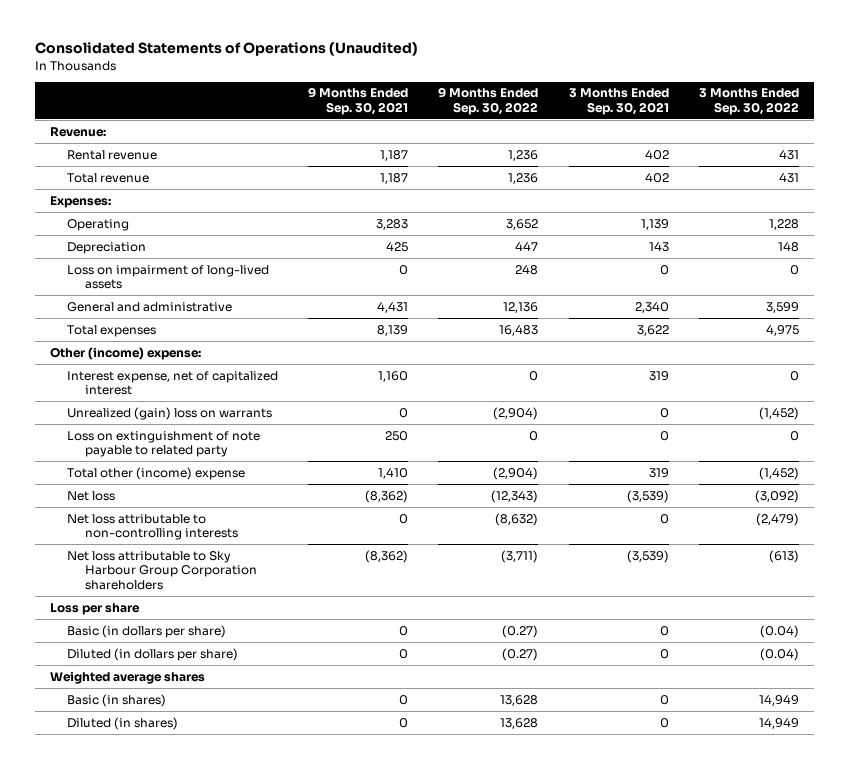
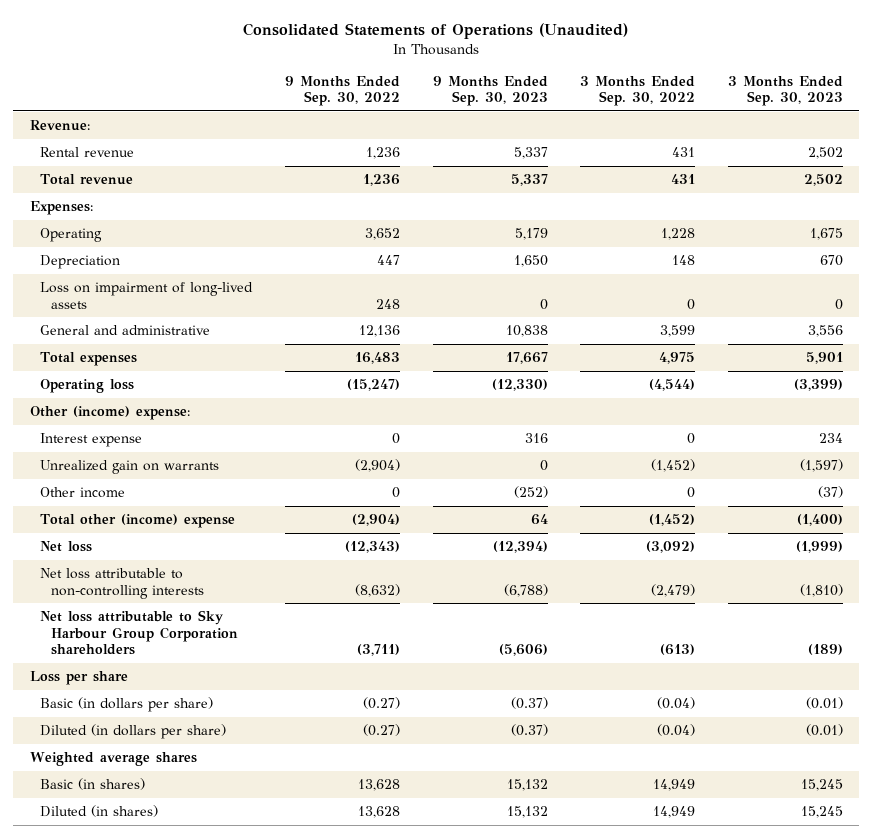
[308,87,409,115] 9 Months Ended Sep. 30, 2021 -> none
[568,88,669,115] 3 Months Ended Sep. 30, 2021 -> none
none -> [432,75,548,107] 9 Months Ended Sep. 30, 2023
none -> [727,75,843,107] 3 Months Ended Sep. 30, 2023
none -> [40,379,135,394] Operating loss
[67,430,261,458] Loss on extinguishment of note payable to related party -> none
[67,370,279,396] Interest expense, net of capitalized interest -> [40,433,143,448] Interest expense
[67,406,273,420] Unrealized (gain) loss on warrants -> [40,460,220,475] Unrealized gain on warrants
none -> [40,487,126,499] Other income

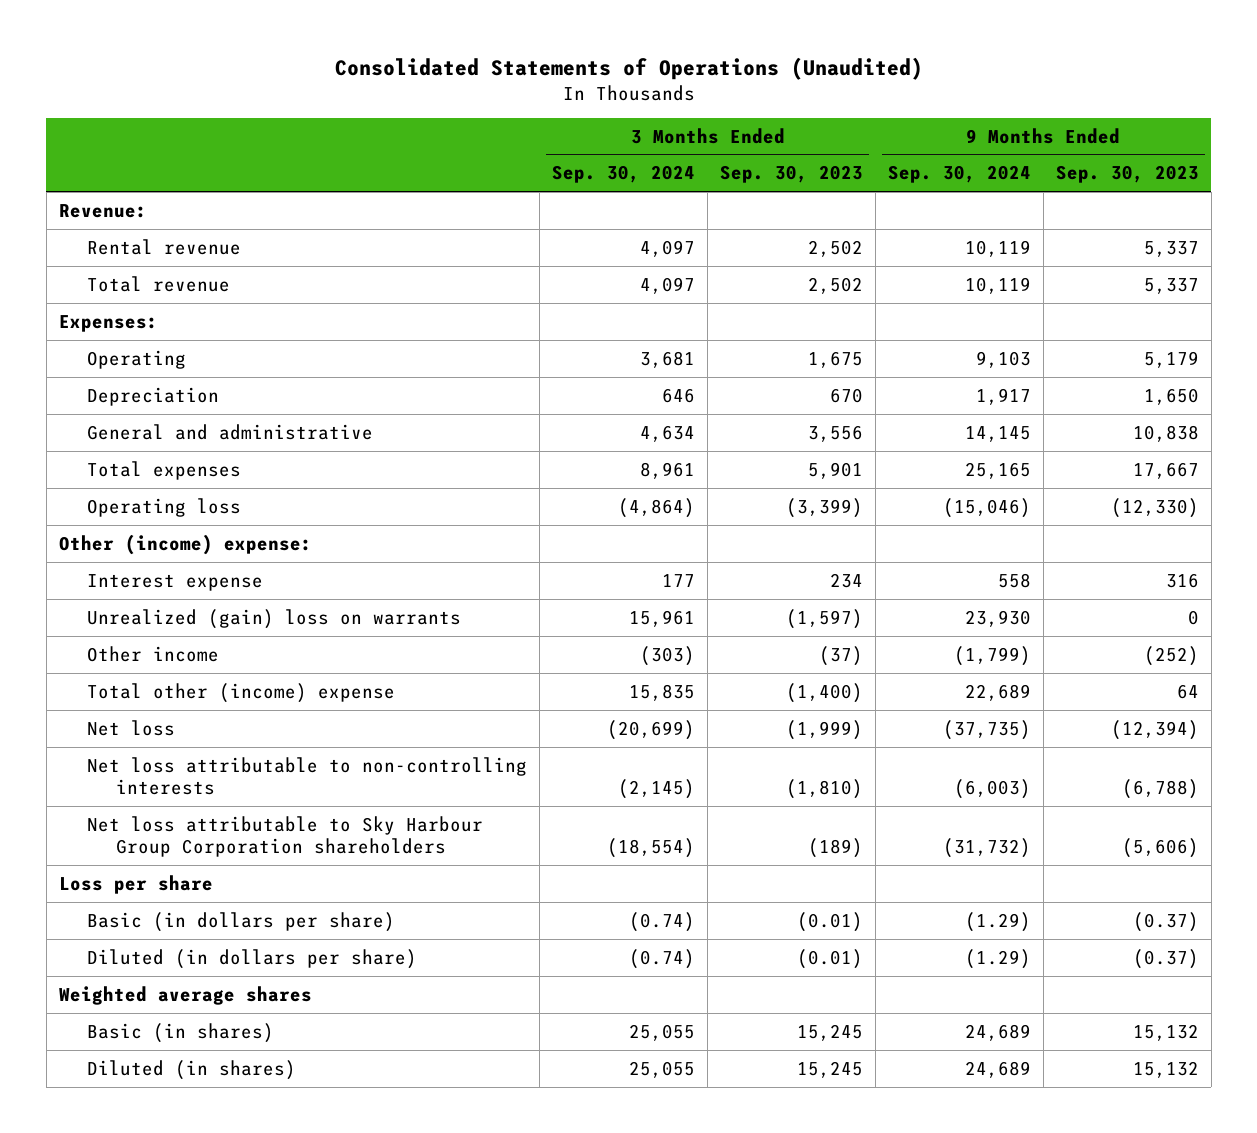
[285,75,401,107] 9 Months Ended Sep. 30, 2022 -> none
[580,75,696,107] 3 Months Ended Sep. 30, 2022 -> none
none -> [552,165,696,184] Sep. 30, 2024
none -> [887,165,1031,184] Sep. 30, 2024
[40,282,254,309] Loss on impairment of long-lived assets -> none
[40,460,220,475] Unrealized gain on warrants -> [87,608,462,629] Unrealized (gain) loss on warrants

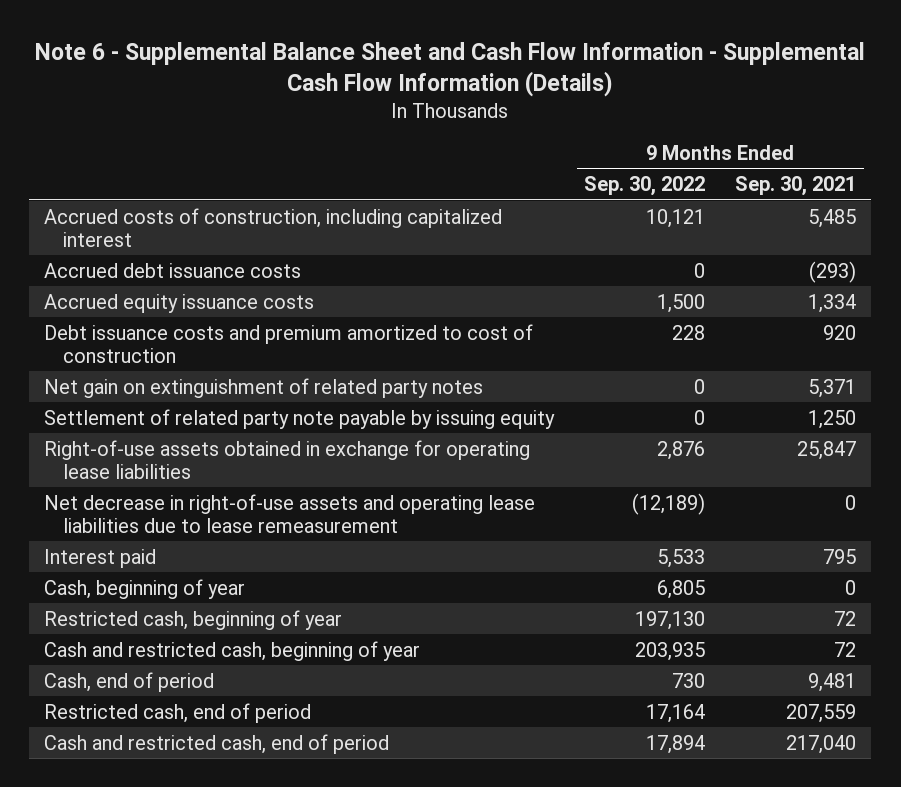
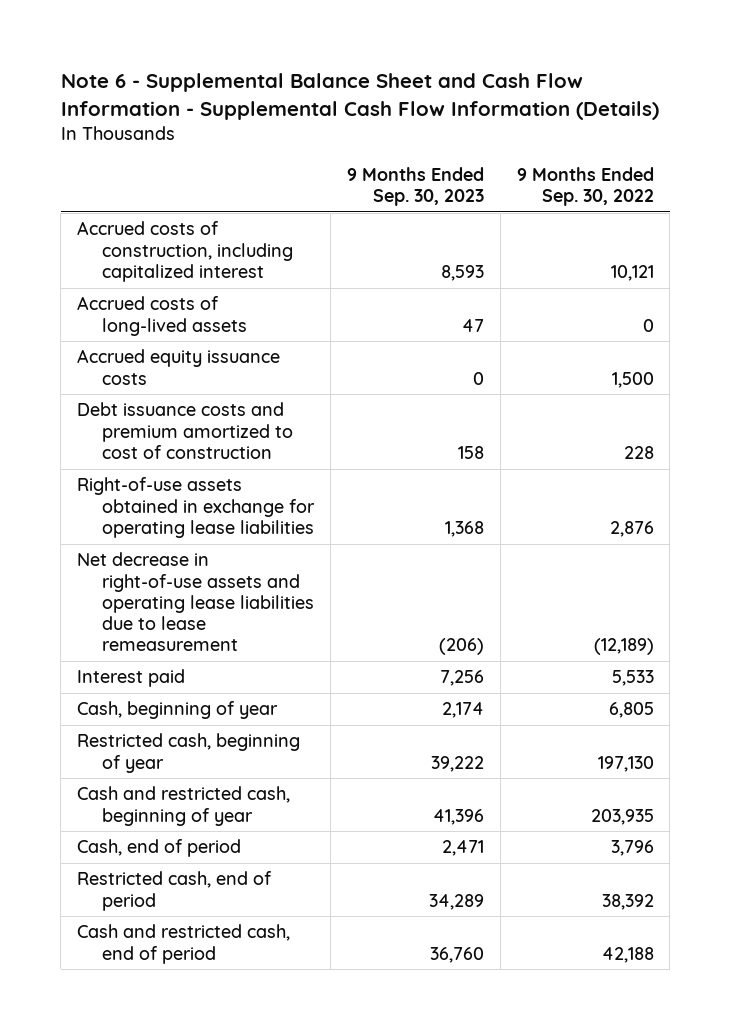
[735,176,857,197] Sep. 30, 2021 -> none
none -> [346,166,484,206] 9 Months Ended Sep. 30, 2023
[44,262,302,278] Accrued debt issuance costs -> none
none -> [77,296,247,336] Accrued costs of long-lived assets
[44,377,484,398] Net gain on extinguishment of related party notes -> none
[44,408,556,429] Settlement of related party note payable by issuing equity -> none
[672,672,706,688] 730 -> [610,840,654,857] 3,796
[646,703,706,723] 17,164 -> [601,893,654,910] 38,392
[646,734,706,754] 17,894 -> [601,946,654,963] 42,188

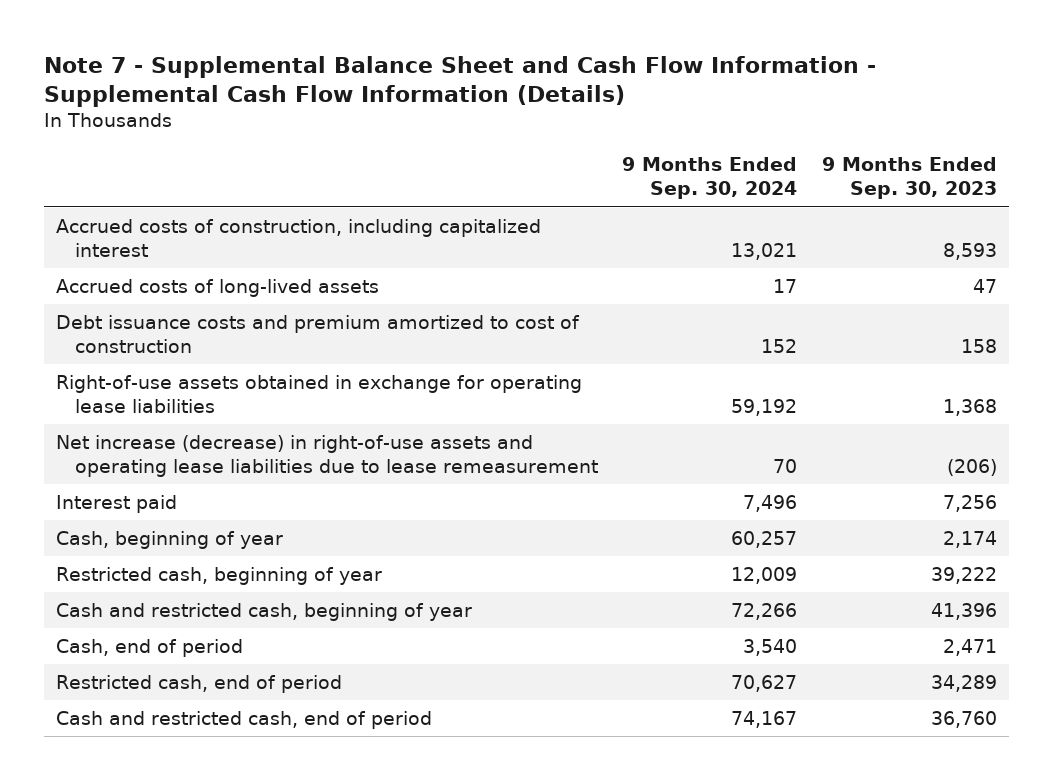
[60,73,659,121] Note 6 - Supplemental Balance Sheet and Cash Flow Information - Supplemental Cash Flow Information (Details) -> [43,55,876,108] Note 7 - Supplemental Balance Sheet and Cash Flow Information - Supplemental Cash Flow Information (Details)
[516,166,654,206] 9 Months Ended Sep. 30, 2022 -> none
none -> [622,157,798,200] 9 Months Ended Sep. 30, 2024
[77,349,281,385] Accrued equity issuance costs -> none
[77,552,314,652] Net decrease in right-of-use assets and operating lease liabilities due to lease remeasurement -> [55,434,599,478] Net increase (decrease) in right-of-use assets and operating lease liabilities due to lease remeasurement

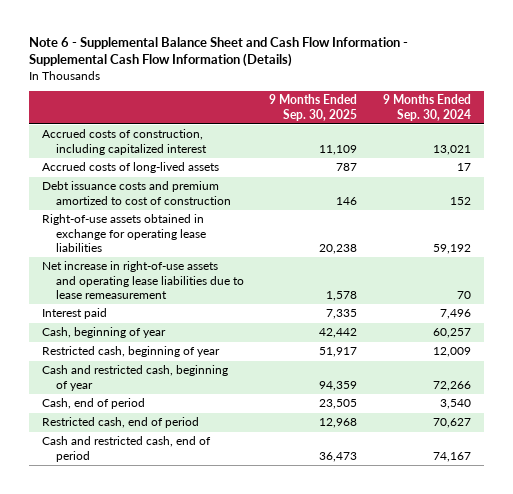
[43,55,876,108] Note 7 - Supplemental Balance Sheet and Cash Flow Information - Supplemental Cash Flow Information (Details) -> [29,36,409,68] Note 6 - Supplemental Balance Sheet and Cash Flow Information - Supplemental Cash Flow Information (Details)
[821,157,997,200] 9 Months Ended Sep. 30, 2023 -> none
none -> [269,94,358,121] 9 Months Ended Sep. 30, 2025
[55,434,599,478] Net increase (decrease) in right-of-use assets and operating lease liabilities due to lease remeasurement -> [41,261,244,300] Net increase in right-of-use assets and operating lease liabilities due to lease remeasurement

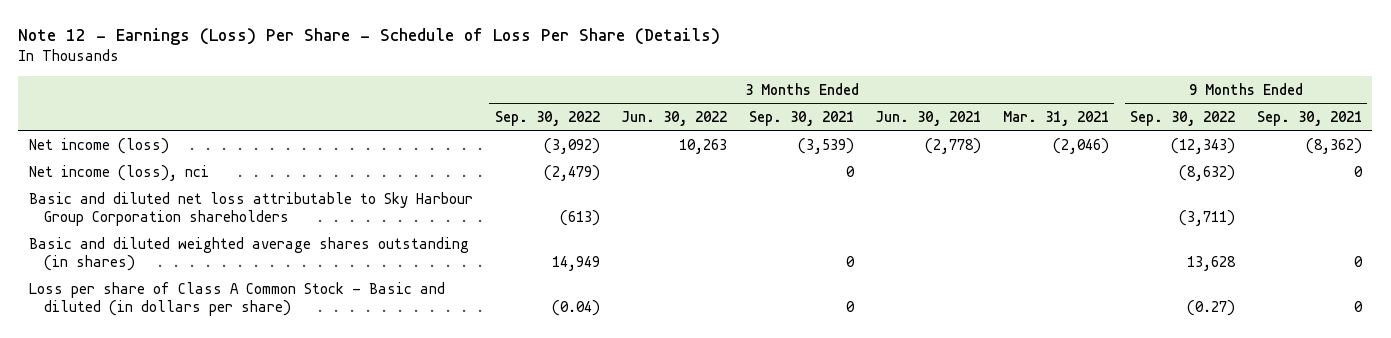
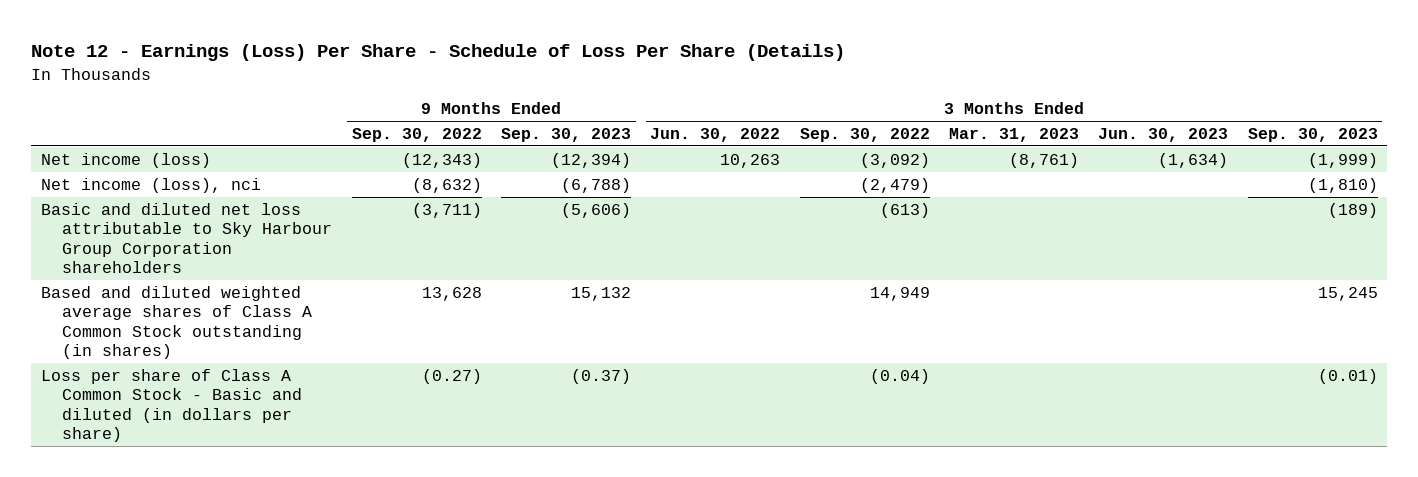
[748,110,854,126] Sep. 30, 2021 -> none
[875,110,982,126] Jun. 30, 2021 -> none
[1002,110,1109,126] Mar. 31, 2021 -> none
[1256,110,1362,126] Sep. 30, 2021 -> none
none -> [501,127,632,142] Sep. 30, 2023
none -> [948,127,1079,142] Mar. 31, 2023
none -> [1098,127,1229,142] Jun. 30, 2023
none -> [1247,127,1378,142] Sep. 30, 2023
[29,236,470,272] Basic and diluted weighted average shares outstanding (in shares) -> [40,285,313,359] Based and diluted weighted average shares of Class A Common Stock outstanding (in shares)

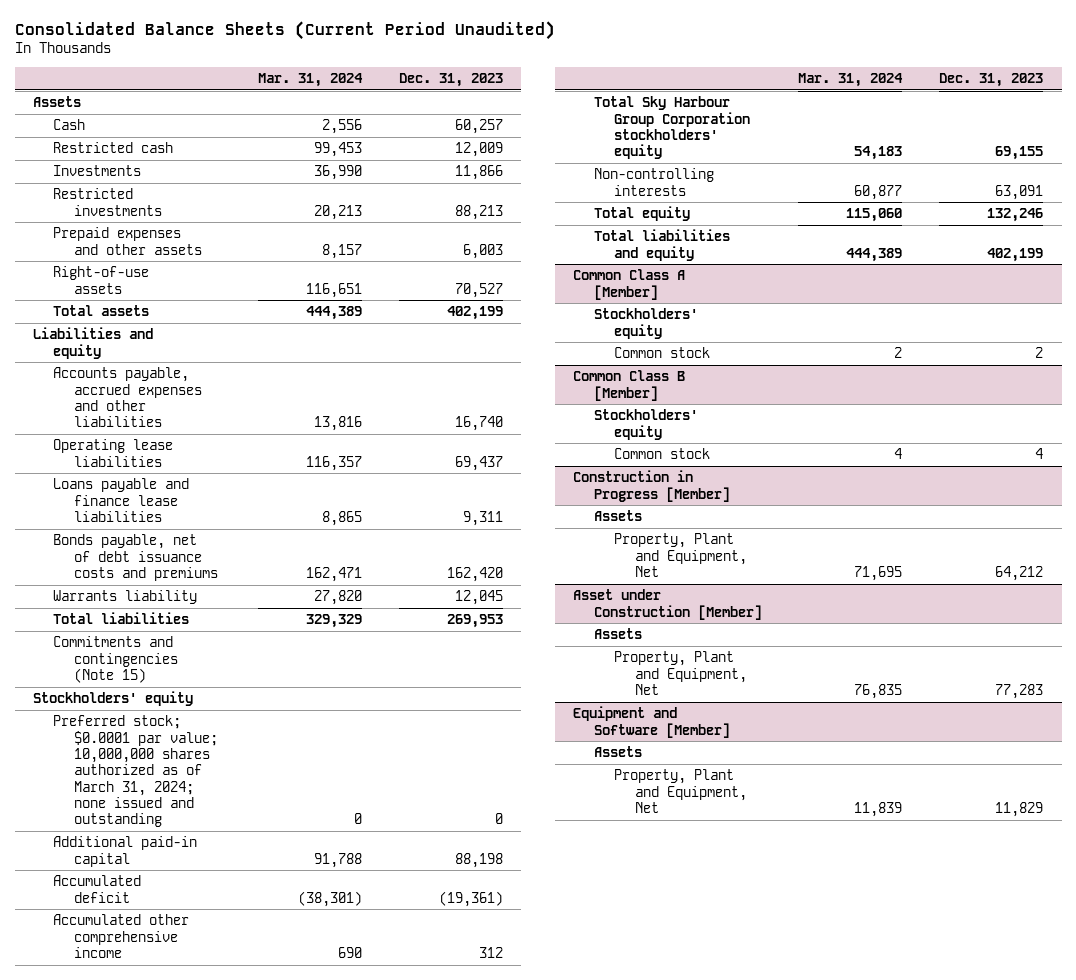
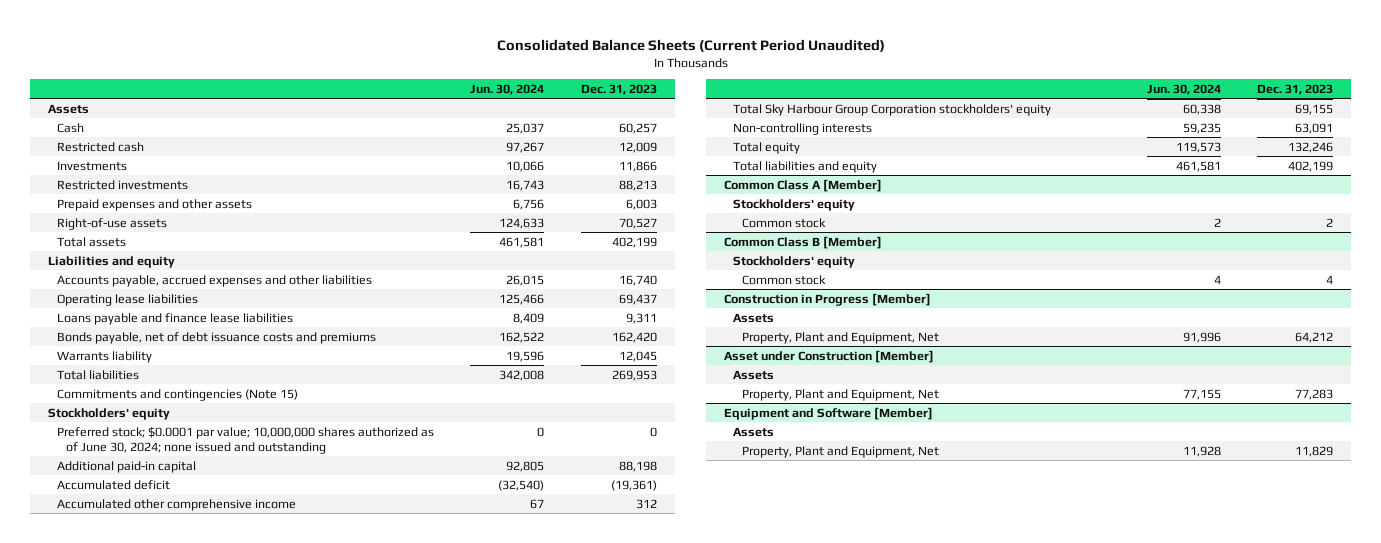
[258,72,364,87] Mar. 31, 2024 -> none
none -> [470,83,545,95] Jun. 30, 2024
[53,715,218,828] Preferred stock; $0.0001 par value; 10,000,000 shares authorized as of March 31, 2024; none issued and outstanding -> [57,426,435,454] Preferred stock; $0.0001 par value; 10,000,000 shares authorized as of June 30, 2024; none issued and outstanding

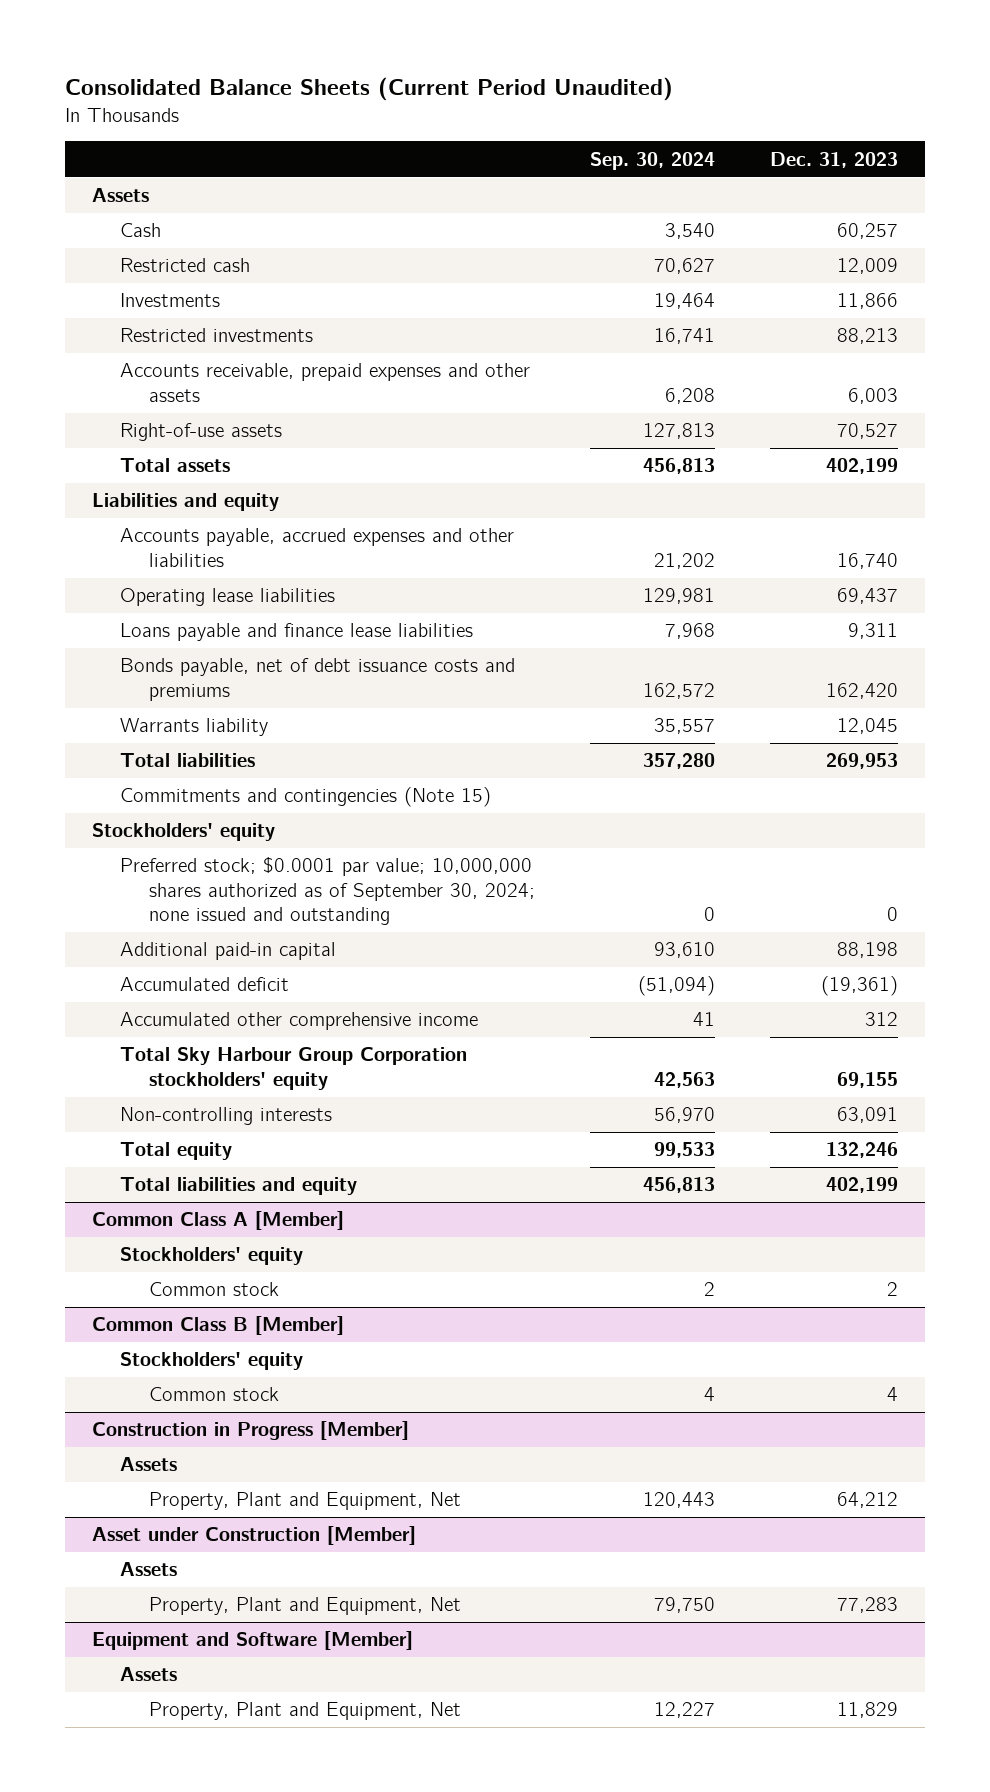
[470,83,545,95] Jun. 30, 2024 -> none
none -> [589,151,715,170] Sep. 30, 2024
[57,198,253,211] Prepaid expenses and other assets -> [120,363,531,402] Accounts receivable, prepaid expenses and other assets
[57,426,435,454] Preferred stock; $0.0001 par value; 10,000,000 shares authorized as of June 30, 2024; none issued and outstanding -> [120,857,535,926] Preferred stock; $0.0001 par value; 10,000,000 shares authorized as of September 30, 2024; none issued and outstanding

